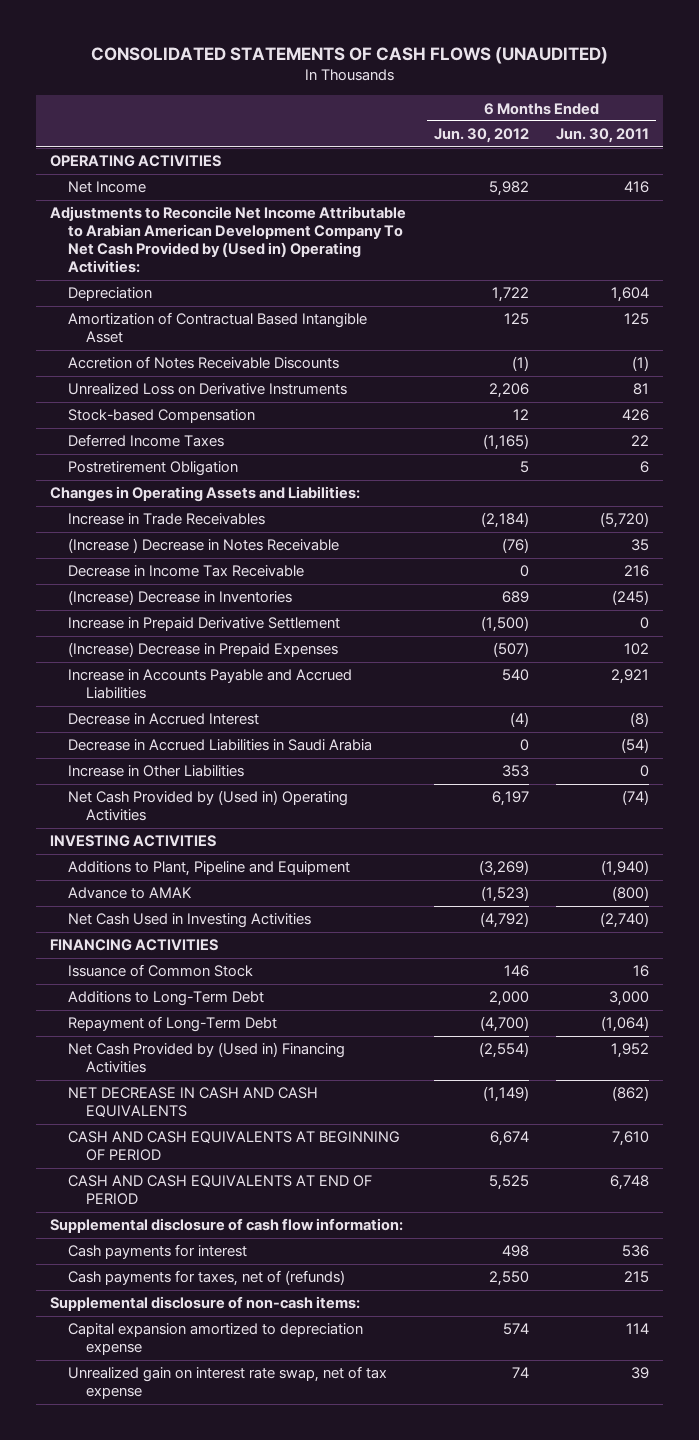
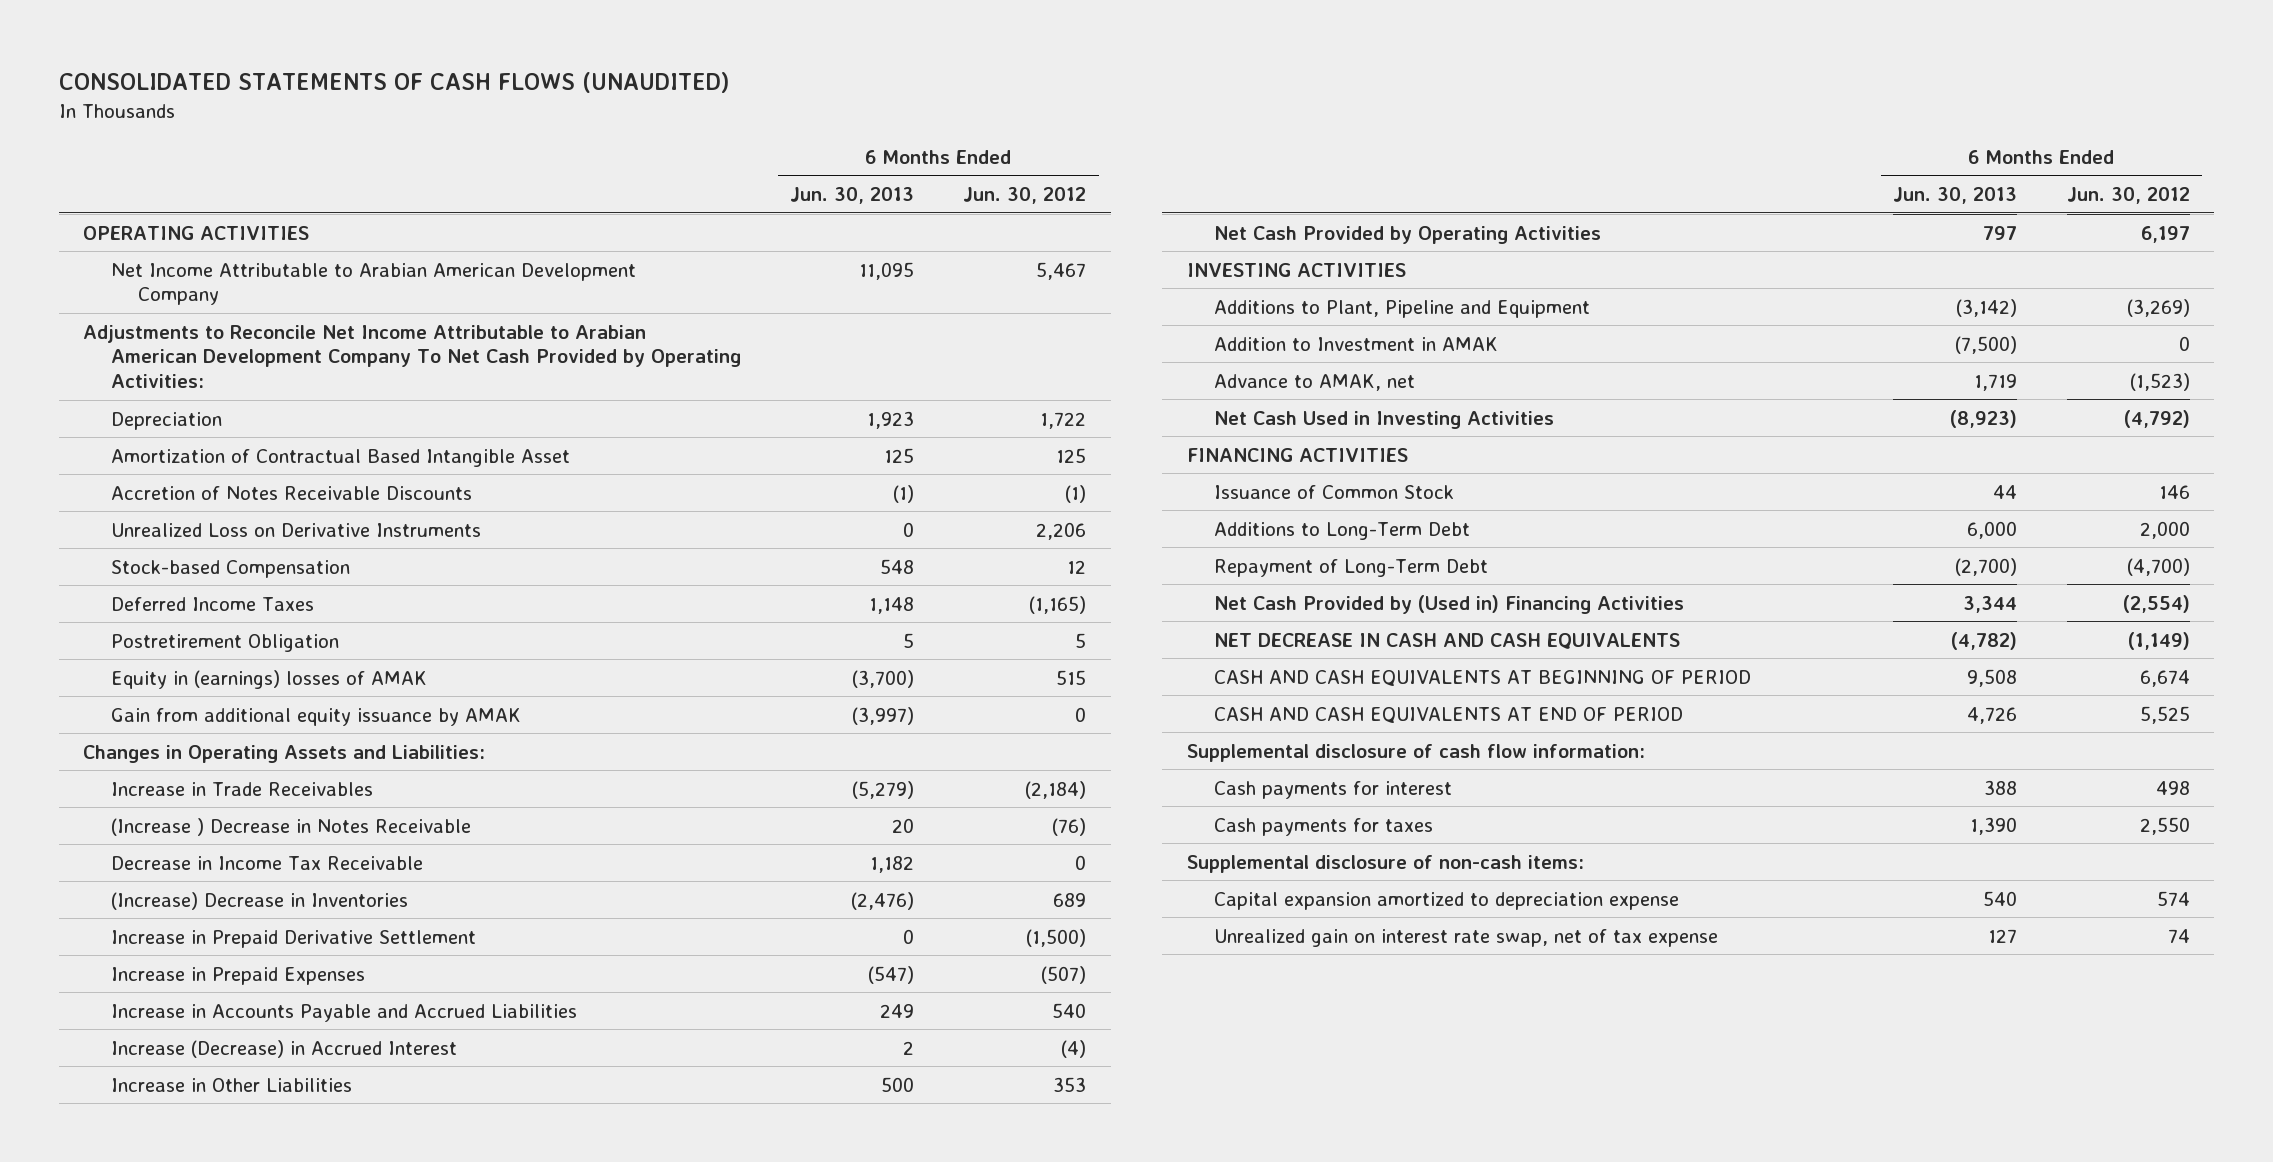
[556,128,650,144] Jun. 30, 2011 -> none
none -> [790,187,915,205] Jun. 30, 2013
[67,181,146,194] Net Income -> none
none -> [110,262,636,306] Net Income Attributable to Arabian American Development Company
[49,206,406,274] Adjustments to Reconcile Net Income Attributable to Arabian American Development Company To Net Cash Provided by (Used in) Operating Activities: -> [83,324,741,389] Adjustments to Reconcile Net Income Attributable to Arabian American Development Company To Net Cash Provided by Operating Activities:
none -> [110,669,427,689] Equity in (earnings) losses of AMAK
none -> [110,707,521,726] Gain from additional equity issuance by AMAK
[67,642,338,658] (Increase) Decrease in Prepaid Expenses -> [110,966,365,985] Increase in Prepaid Expenses
[67,739,372,752] Decrease in Accrued Liabilities in Saudi Arabia -> none
[67,713,259,726] Decrease in Accrued Interest -> [110,1039,457,1058] Increase (Decrease) in Accrued Interest
[67,790,348,822] Net Cash Provided by (Used in) Operating Activities -> [1214,225,1602,244] Net Cash Provided by Operating Activities
[67,887,192,900] Advance to AMAK -> [1214,336,1499,351] Addition to Investment in AMAK
[480,886,529,903] (1,523) -> [2178,335,2190,351] 0
none -> [1214,373,1416,391] Advance to AMAK, net
[67,1270,345,1287] Cash payments for taxes, net of (refunds) -> [1214,817,1434,836] Cash payments for taxes

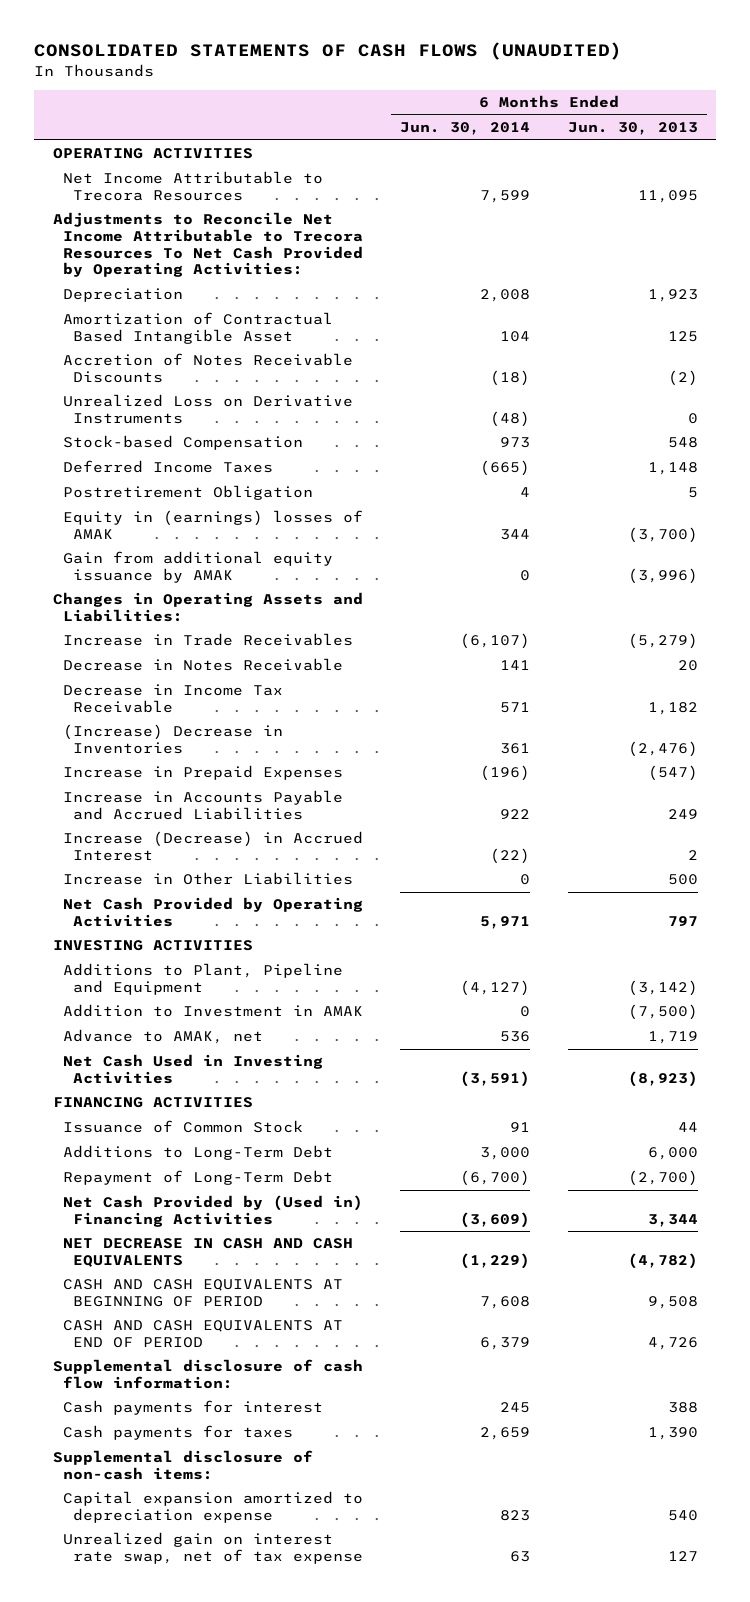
[963,187,1087,205] Jun. 30, 2012 -> none
none -> [400,122,531,136] Jun. 30, 2014
[110,262,636,306] Net Income Attributable to Arabian American Development Company -> [63,171,324,201] Net Income Attributable to Trecora Resources
[83,324,741,389] Adjustments to Reconcile Net Income Attributable to Arabian American Development Company To Net Cash Provided by Operating Activities: -> [52,212,364,278] Adjustments to Reconcile Net Income Attributable to Trecora Resources To Net Cash Provided by Operating Activities:
[893,484,915,503] (1) -> [667,369,698,386] (2)
[852,706,915,725] (3,997) -> [627,567,698,584] (3,996)
[110,817,471,836] (Increase ) Decrease in Notes Receivable -> [63,658,344,672] Decrease in Notes Receivable
[110,929,476,948] Increase in Prepaid Derivative Settlement -> none

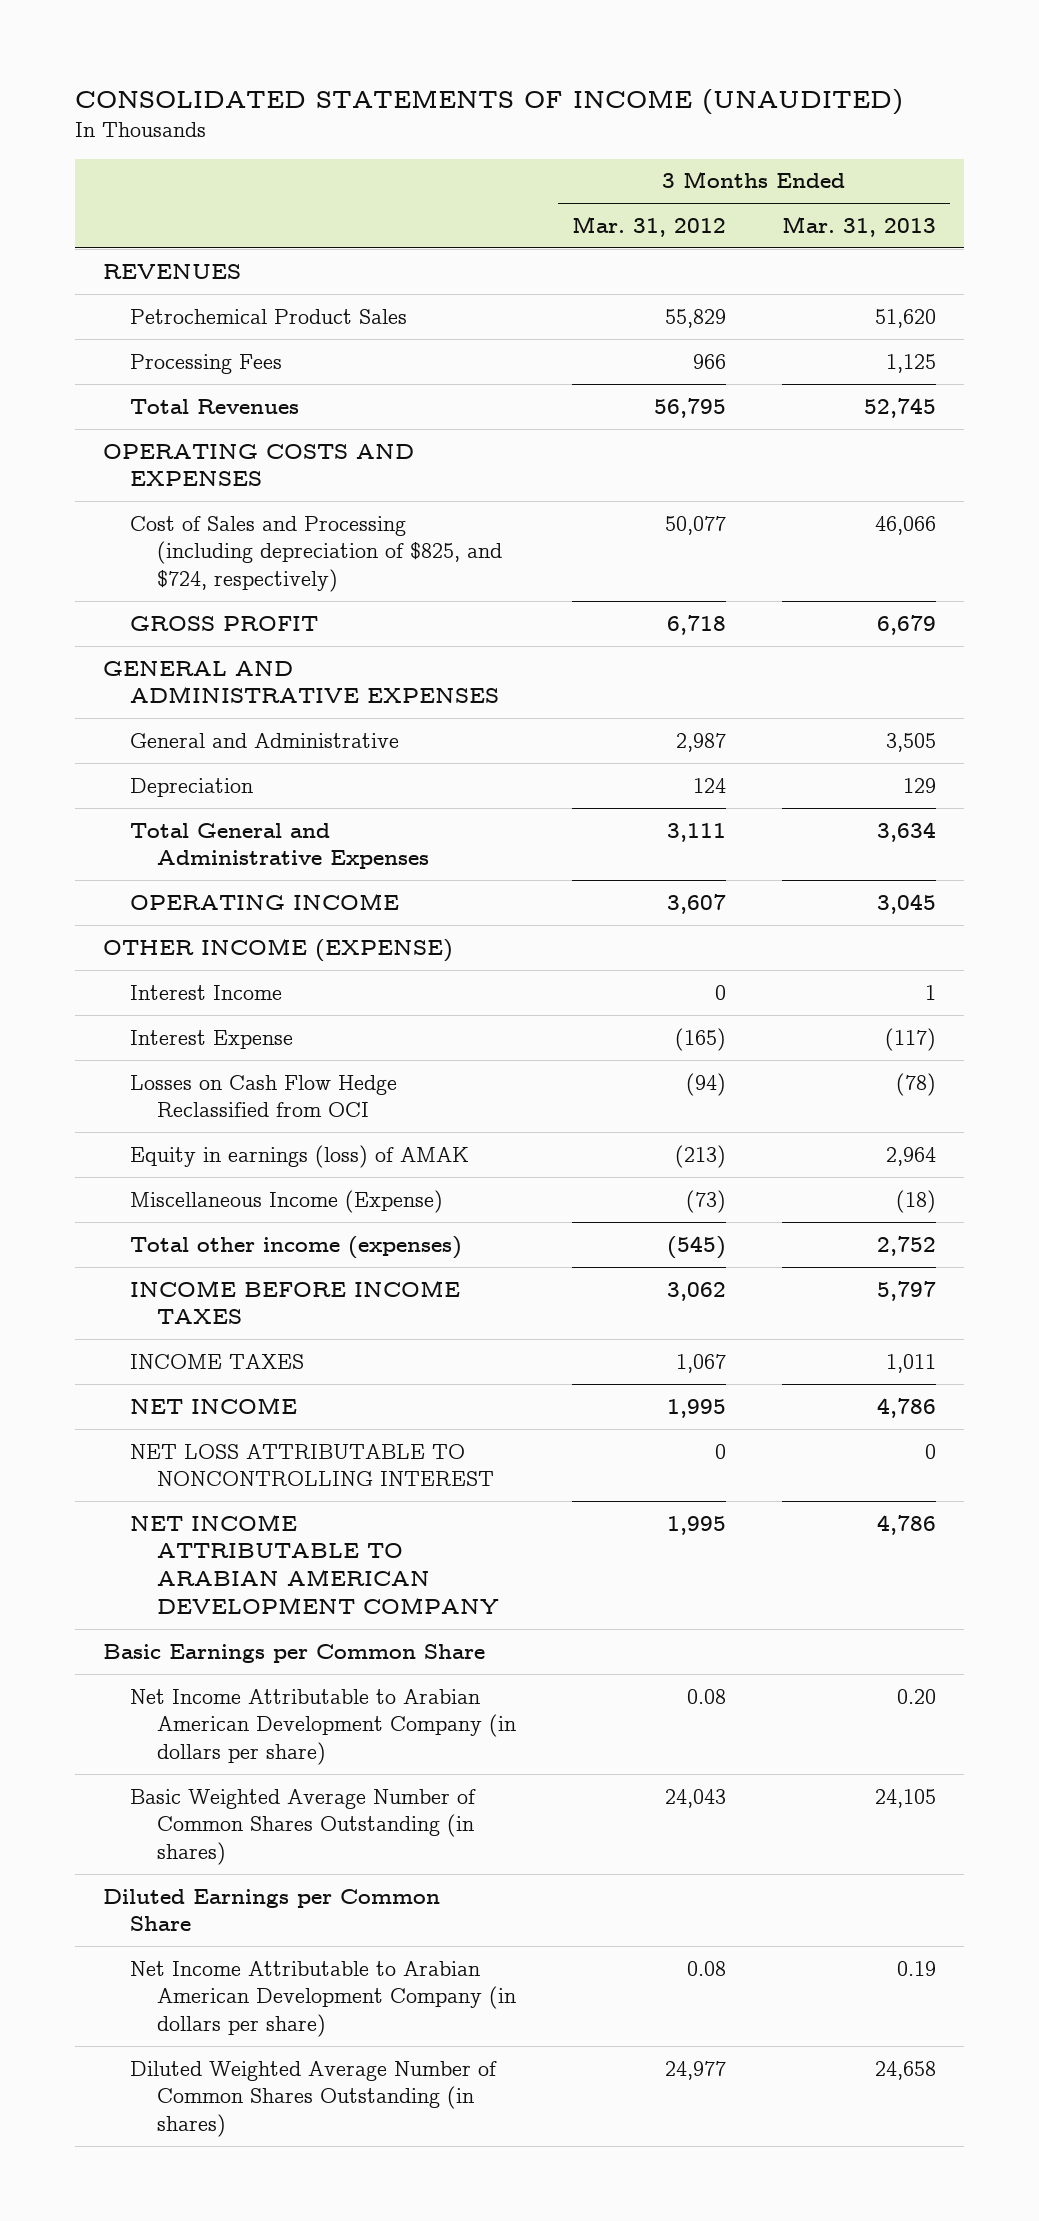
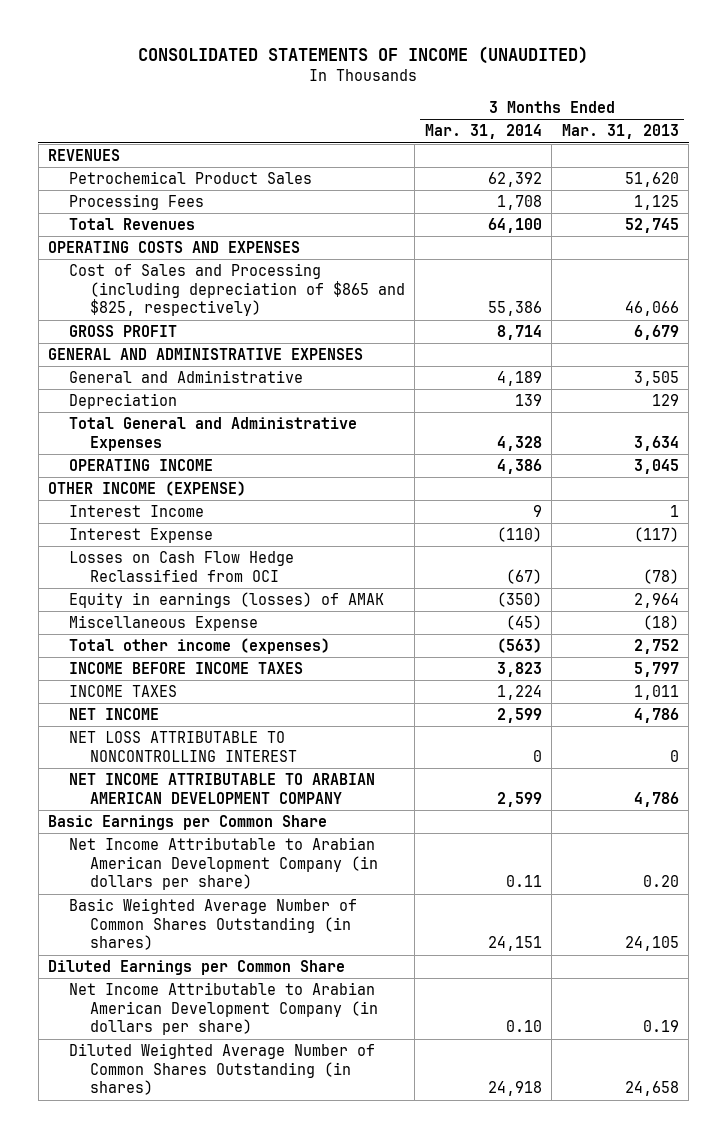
[572,215,727,237] Mar. 31, 2012 -> none
none -> [424,124,542,140] Mar. 31, 2014
[129,515,503,593] Cost of Sales and Processing (including depreciation of $825, and $724, respectively) -> [68,263,405,317] Cost of Sales and Processing (including depreciation of $865 and $825, respectively)
[129,1144,469,1168] Equity in earnings (loss) of AMAK -> [68,592,384,609] Equity in earnings (losses) of AMAK
[129,1189,443,1213] Miscellaneous Income (Expense) -> [68,615,258,632] Miscellaneous Expense

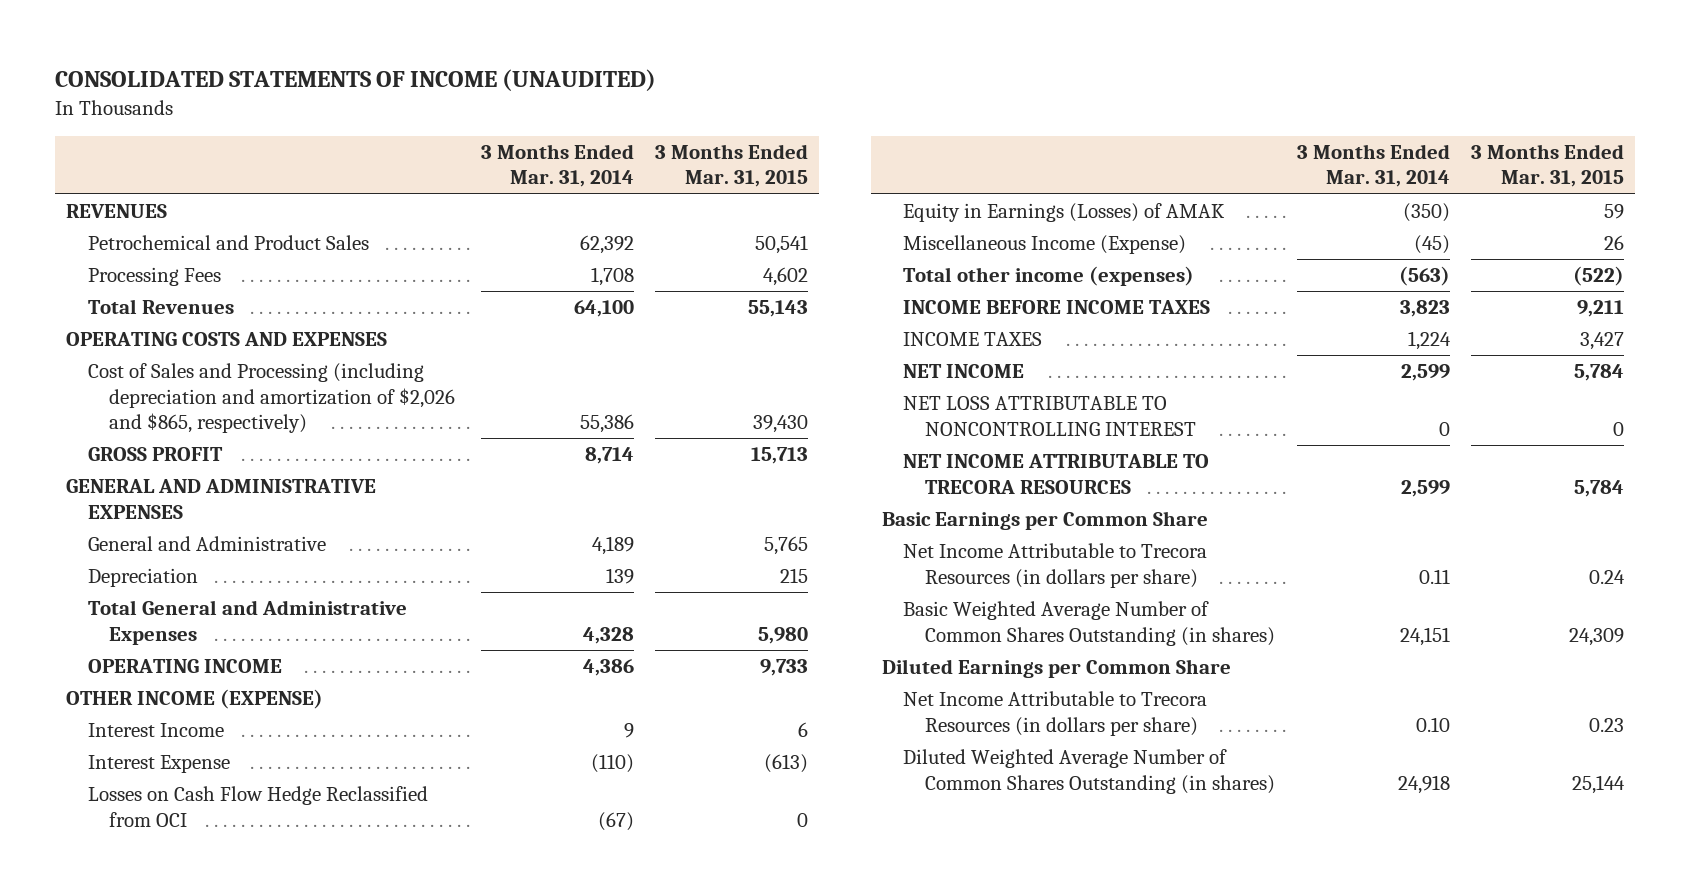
[561,124,679,140] Mar. 31, 2013 -> none
none -> [655,143,809,188] 3 Months Ended Mar. 31, 2015
[68,171,312,185] Petrochemical Product Sales -> [87,235,369,251] Petrochemical and Product Sales
[68,263,405,317] Cost of Sales and Processing (including depreciation of $865 and $825, respectively) -> [87,363,456,434] Cost of Sales and Processing (including depreciation and amortization of $2,026 and $865, respectively)
[68,592,384,609] Equity in earnings (losses) of AMAK -> [903,203,1226,223] Equity in Earnings (Losses) of AMAK
[68,615,258,632] Miscellaneous Expense -> [903,235,1187,255] Miscellaneous Income (Expense)
[68,773,375,804] NET INCOME ATTRIBUTABLE TO ARABIAN AMERICAN DEVELOPMENT COMPANY -> [903,454,1210,494] NET INCOME ATTRIBUTABLE TO TRECORA RESOURCES
[68,837,378,891] Net Income Attributable to Arabian American Development Company (in dollars per share) -> [903,543,1208,588] Net Income Attributable to Trecora Resources (in dollars per share)
[68,982,378,1036] Net Income Attributable to Arabian American Development Company (in dollars per share) -> [903,691,1208,736] Net Income Attributable to Trecora Resources (in dollars per share)

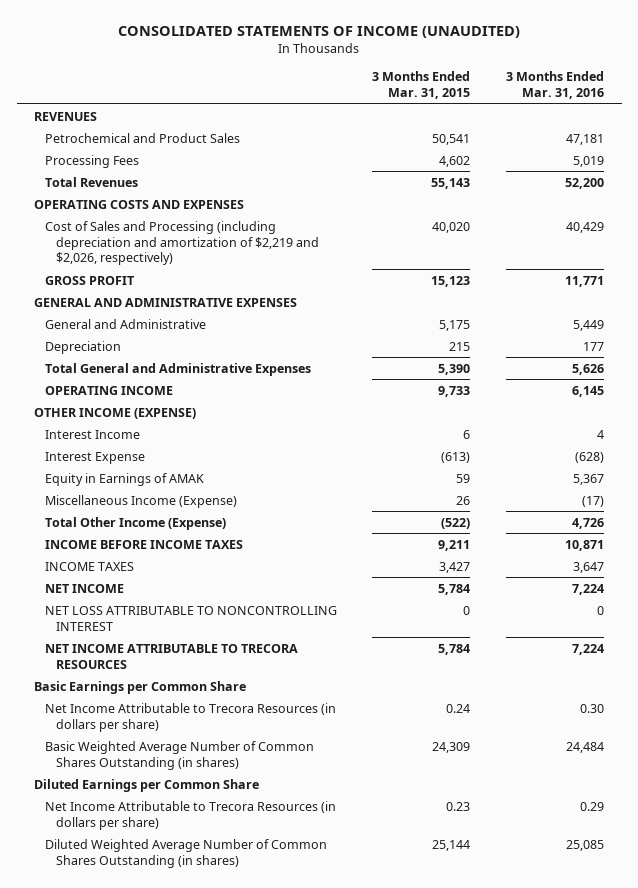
[480,143,634,188] 3 Months Ended Mar. 31, 2014 -> none
none -> [505,71,604,99] 3 Months Ended Mar. 31, 2016
[87,363,456,434] Cost of Sales and Processing (including depreciation and amortization of $2,026 and $865, respectively) -> [45,220,319,266] Cost of Sales and Processing (including depreciation and amortization of $2,219 and $2,026, respectively)
[753,415,809,434] 39,430 -> [432,221,471,233] 40,020
[751,447,809,465] 15,713 -> [431,275,471,287] 15,123
[764,536,809,556] 5,765 -> [439,319,471,331] 5,175
[758,626,809,644] 5,980 -> [438,363,471,375] 5,390
[87,786,428,827] Losses on Cash Flow Hedge Reclassified from OCI -> none
[903,203,1226,223] Equity in Earnings (Losses) of AMAK -> [45,472,205,486] Equity in Earnings of AMAK
[903,266,1195,287] Total other income (expenses) -> [45,516,227,530] Total Other Income (Expense)

